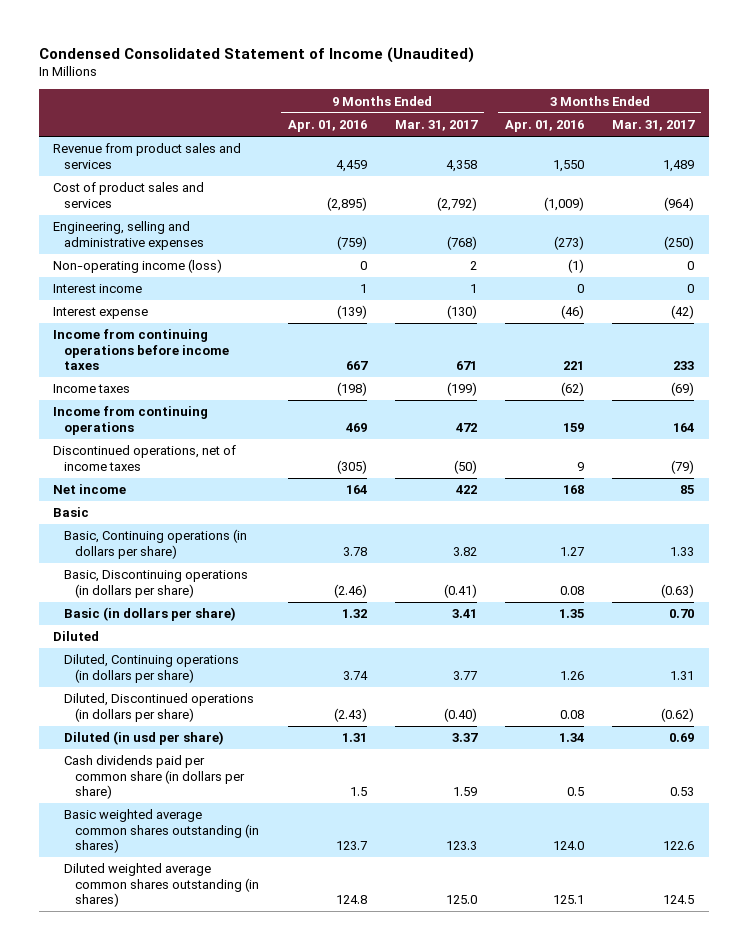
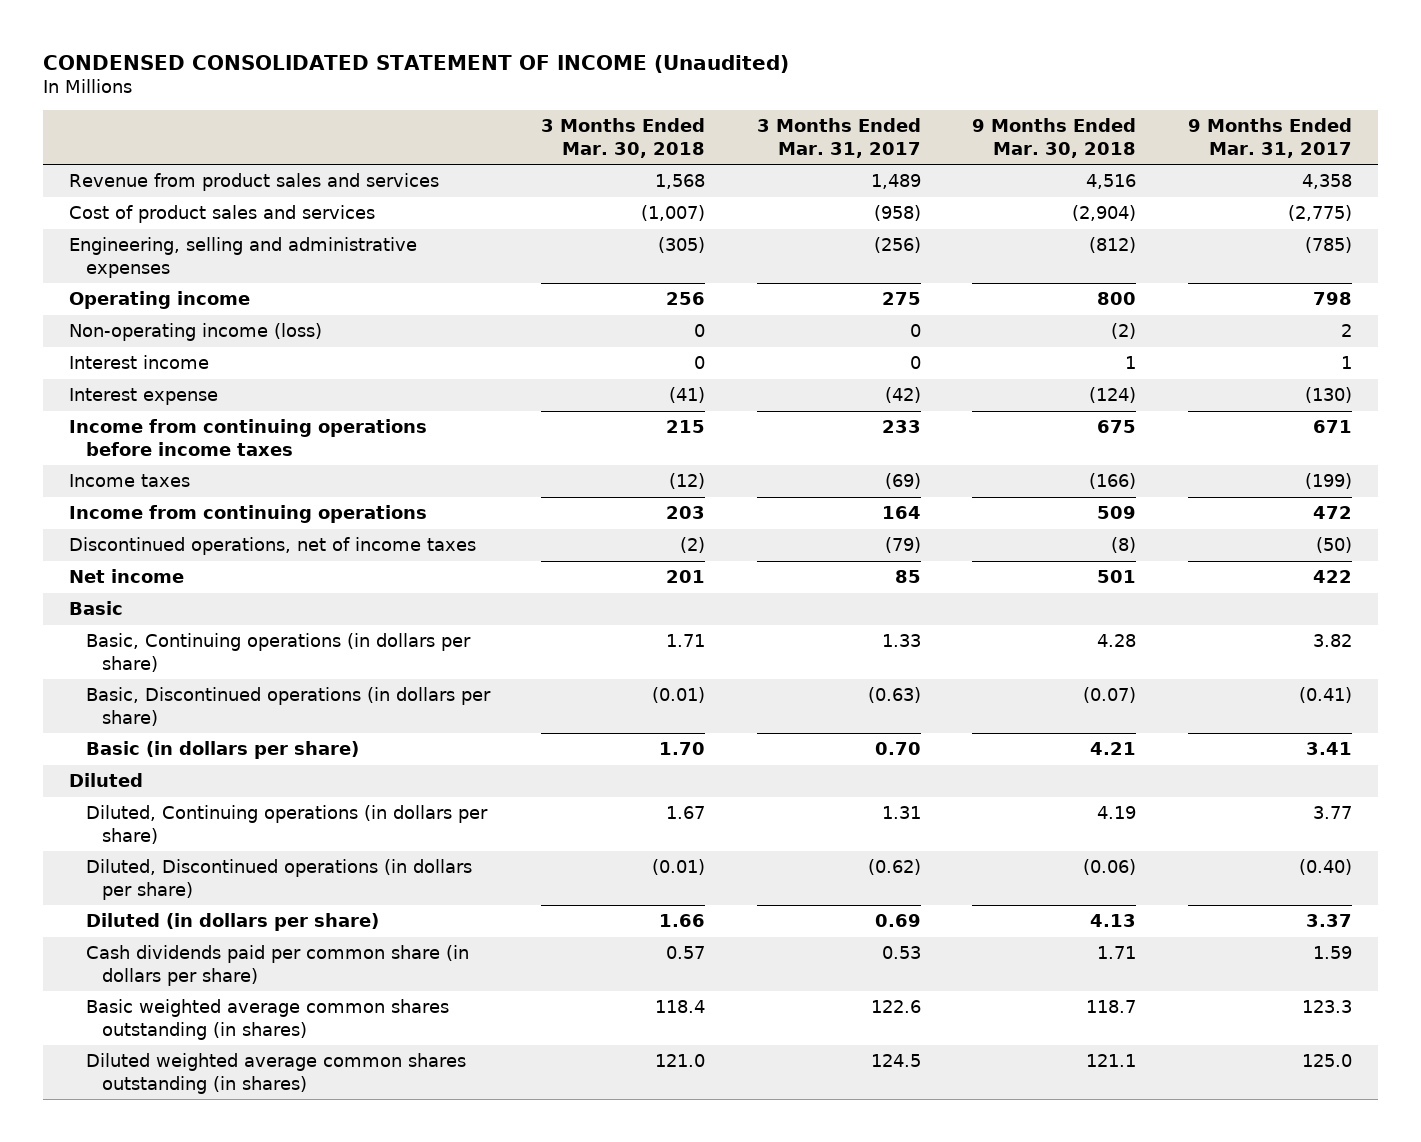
[38,46,474,63] Condensed Consolidated Statement of Income (Unaudited) -> [42,54,789,73] CONDENSED CONSOLIDATED STATEMENT OF INCOME (Unaudited)
[287,120,367,133] Apr. 01, 2016 -> none
[505,120,585,133] Apr. 01, 2016 -> none
none -> [541,118,706,158] 3 Months Ended Mar. 30, 2018
none -> [972,118,1137,158] 9 Months Ended Mar. 30, 2018
[436,196,477,211] (2,792) -> [1288,205,1353,222] (2,775)
[664,196,695,211] (964) -> [873,205,921,222] (958)
[446,235,477,250] (768) -> [1305,237,1353,254] (785)
[664,235,695,250] (250) -> [873,237,921,254] (256)
none -> [68,291,250,310] Operating income
[64,570,249,598] Basic, Discontinuing operations (in dollars per share) -> [85,687,491,726] Basic, Discontinued operations (in dollars per share)
[64,731,225,746] Diluted (in usd per share) -> [85,913,379,932] Diluted (in dollars per share)

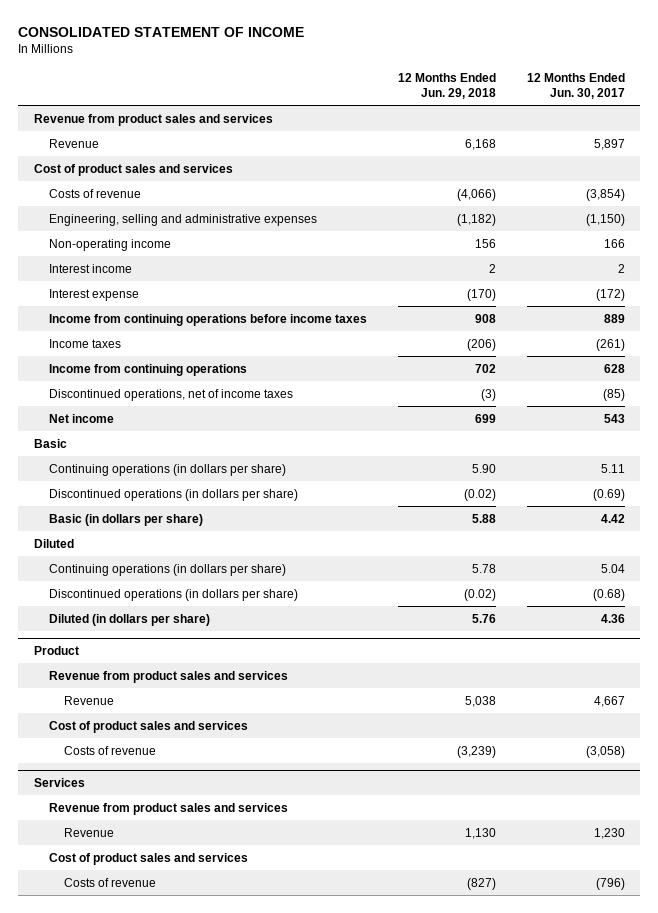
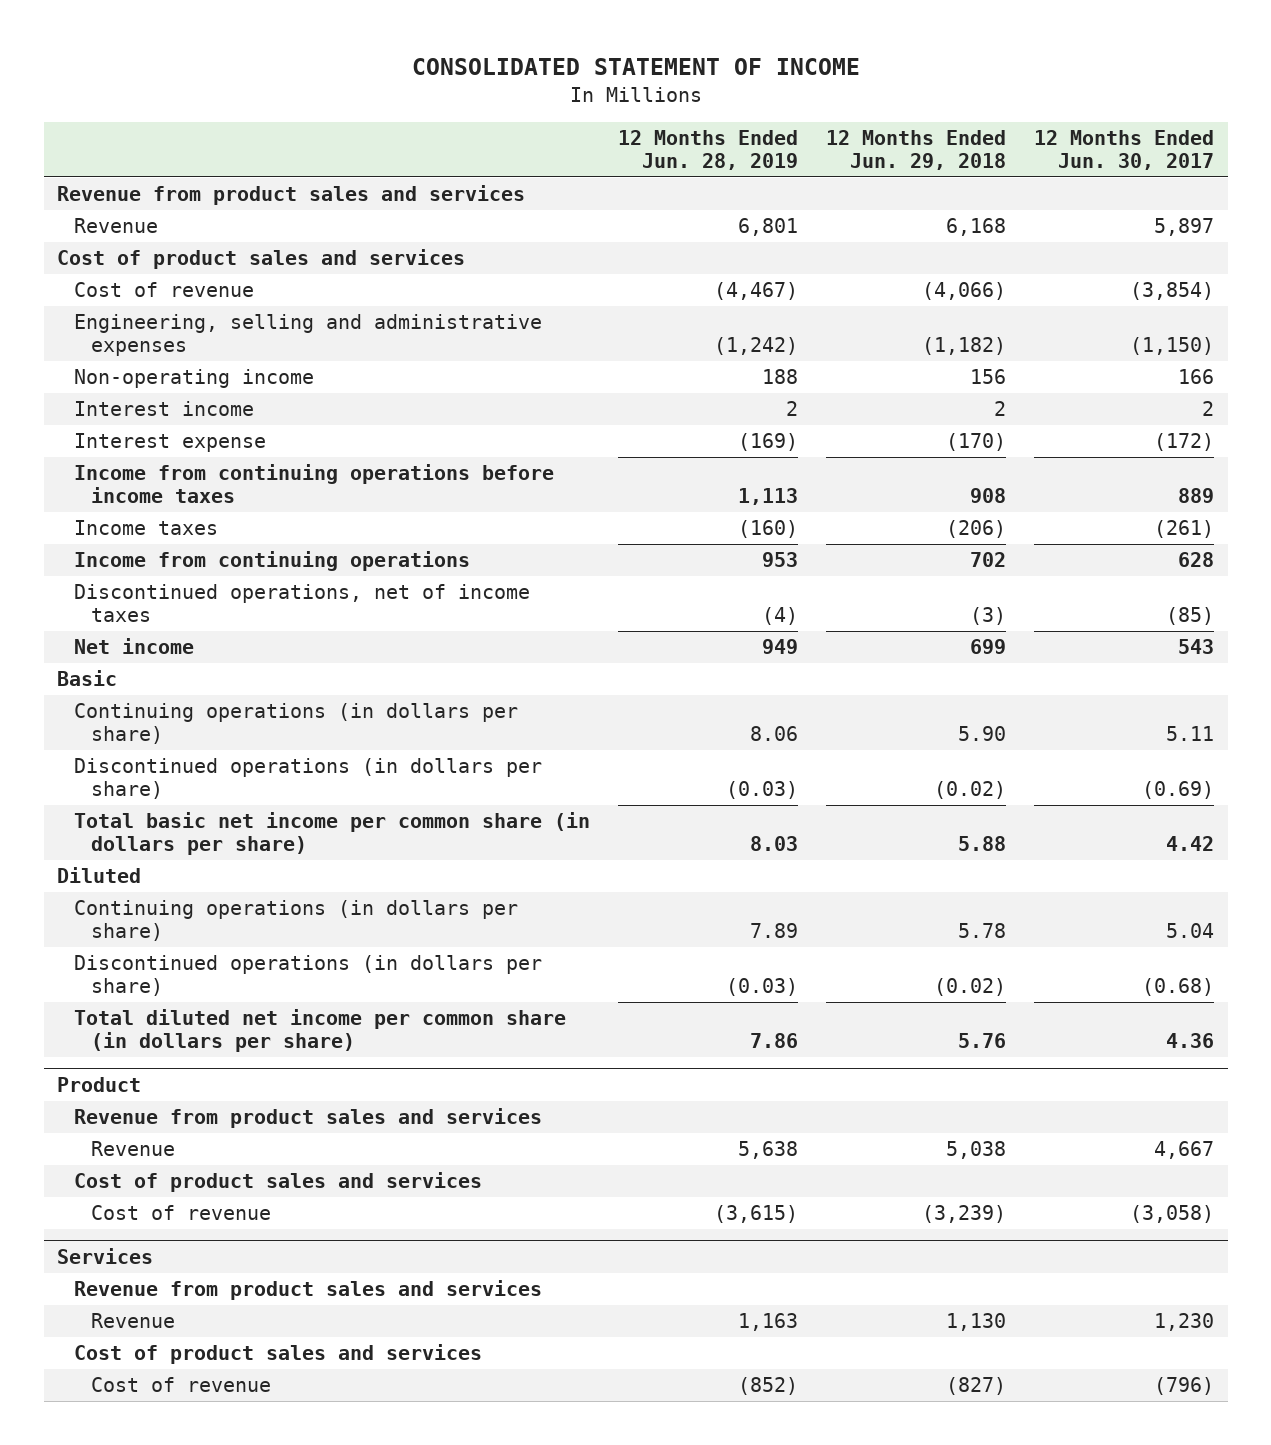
none -> [618,130,799,171] 12 Months Ended Jun. 28, 2019
[48,188,141,198] Costs of revenue -> [74,282,255,298] Cost of revenue
[48,513,203,526] Basic (in dollars per share) -> [74,812,591,856] Total basic net income per common share (in dollars per share)
[48,613,210,626] Diluted (in dollars per share) -> [74,1009,567,1053] Total diluted net income per common share (in dollars per share)
[63,745,156,755] Costs of revenue -> [91,1205,272,1221] Cost of revenue
[63,877,156,887] Costs of revenue -> [91,1377,272,1393] Cost of revenue

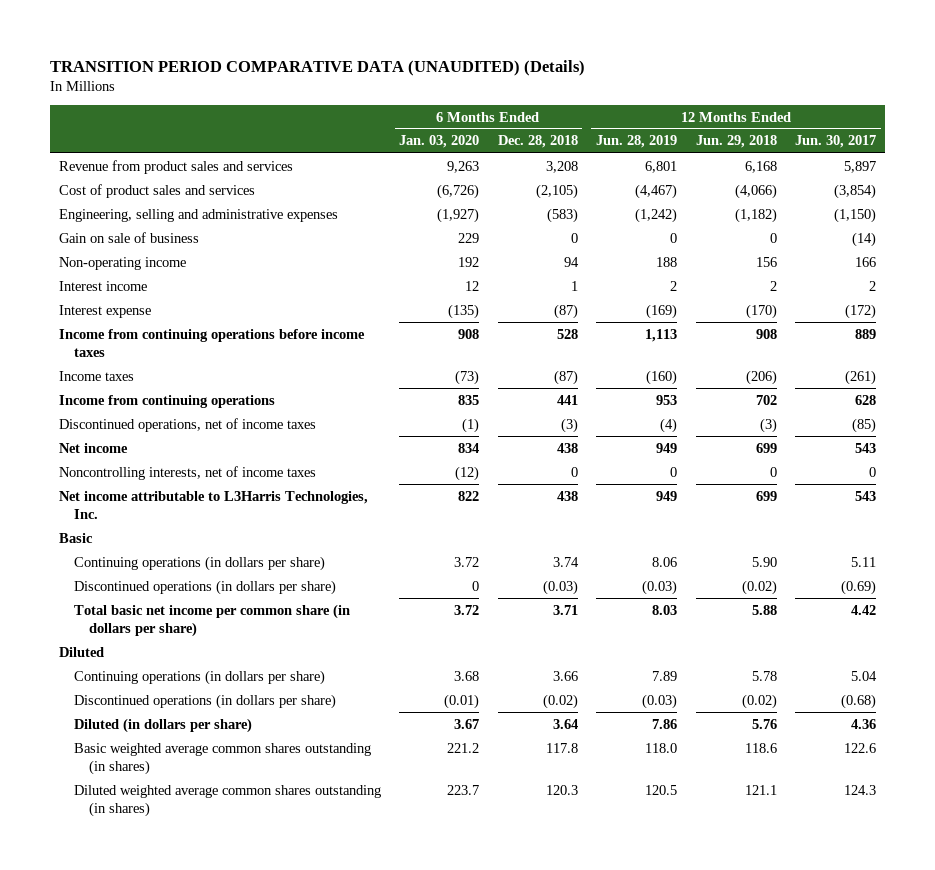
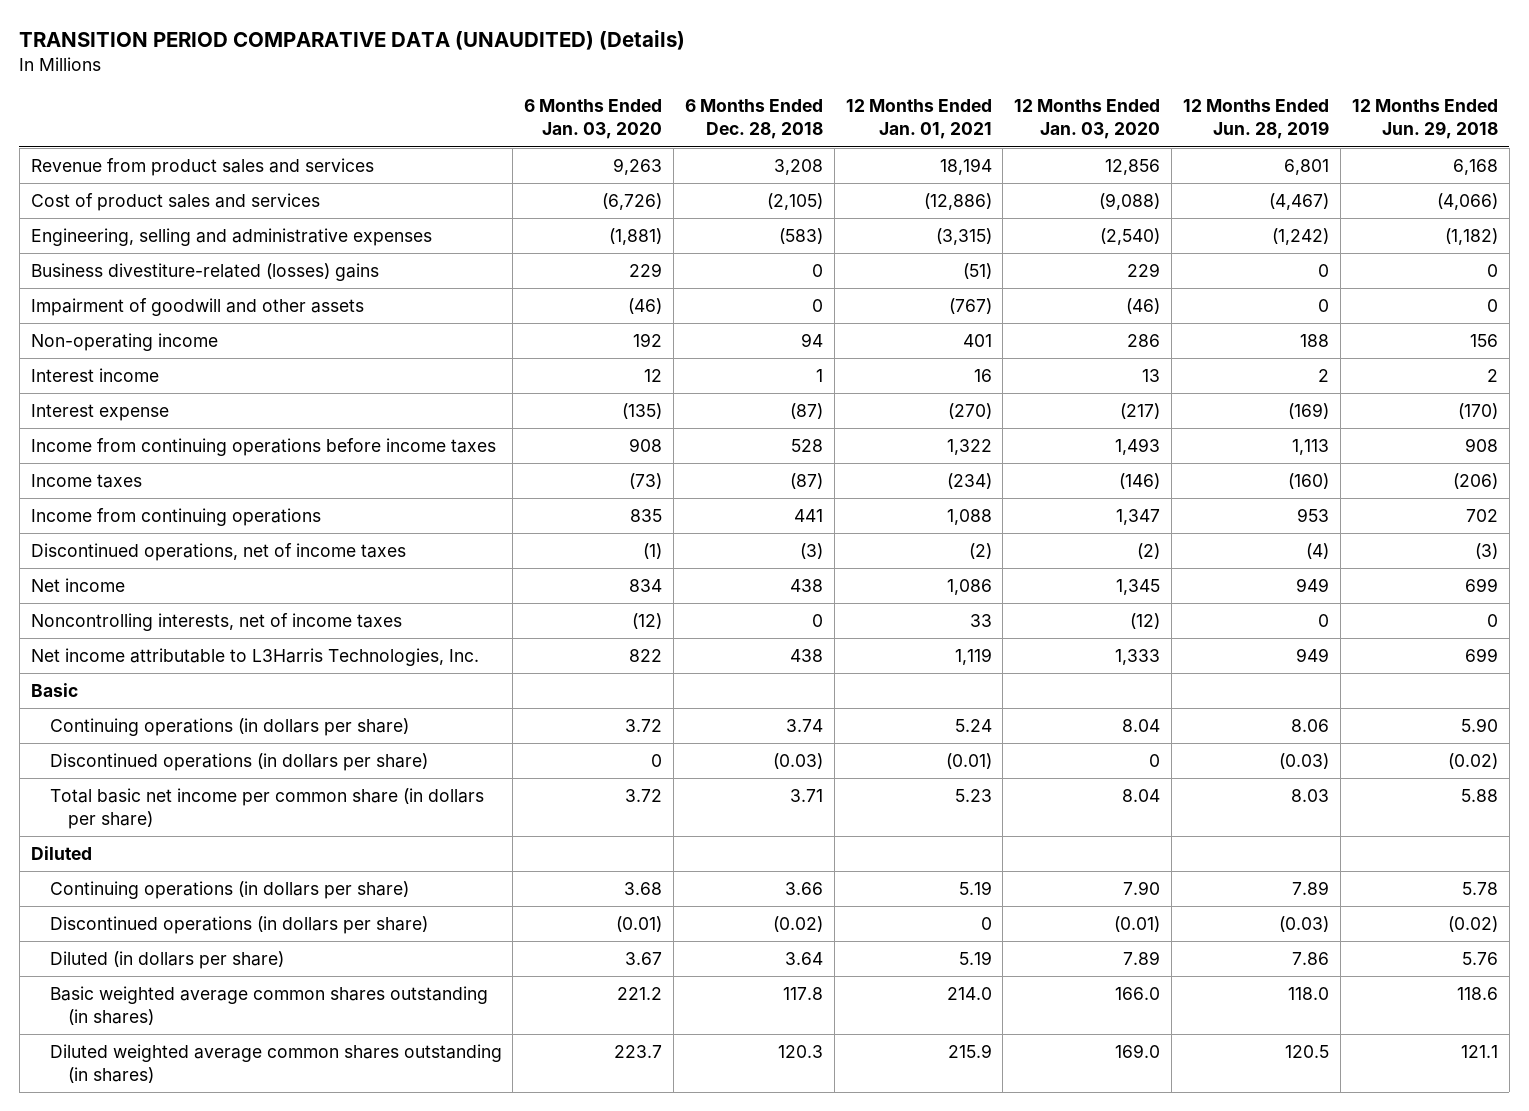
[794,135,876,149] Jun. 30, 2017 -> none
none -> [845,99,992,140] 12 Months Ended Jan. 01, 2021
none -> [1014,99,1161,140] 12 Months Ended Jan. 03, 2020
[437,207,480,223] (1,927) -> [609,228,663,246] (1,881)
[58,231,199,243] Gain on sale of business -> [30,263,379,282] Business divestiture-related (losses) gains
none -> [30,298,364,317] Impairment of goodwill and other assets

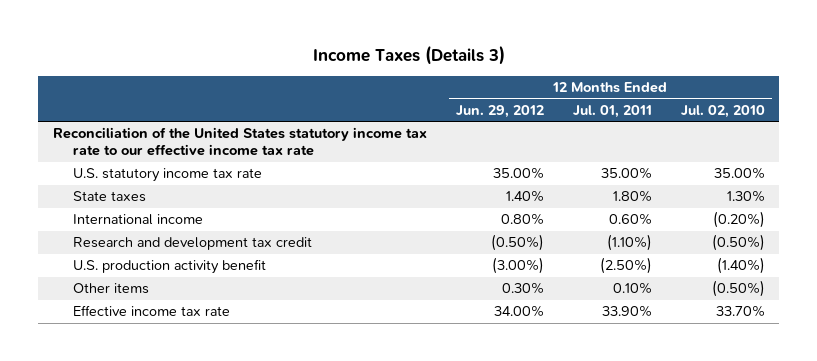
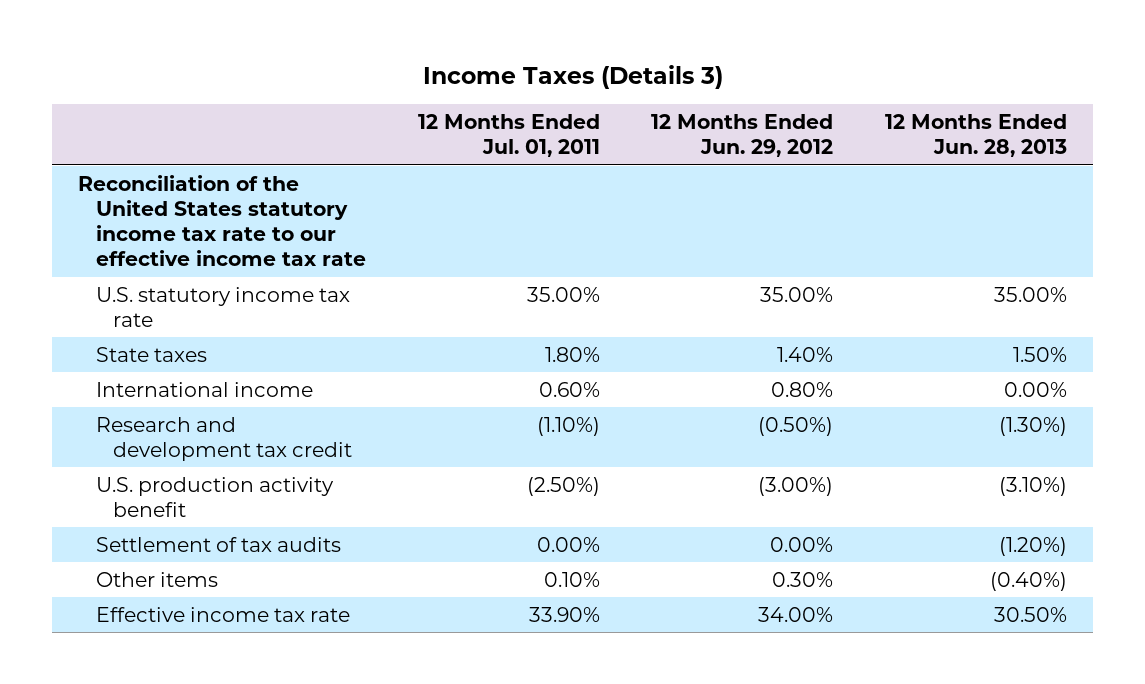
[680,104,765,118] Jul. 02, 2010 -> none
none -> [885,113,1068,158] 12 Months Ended Jun. 28, 2013
none -> [95,536,341,552] Settlement of tax audits

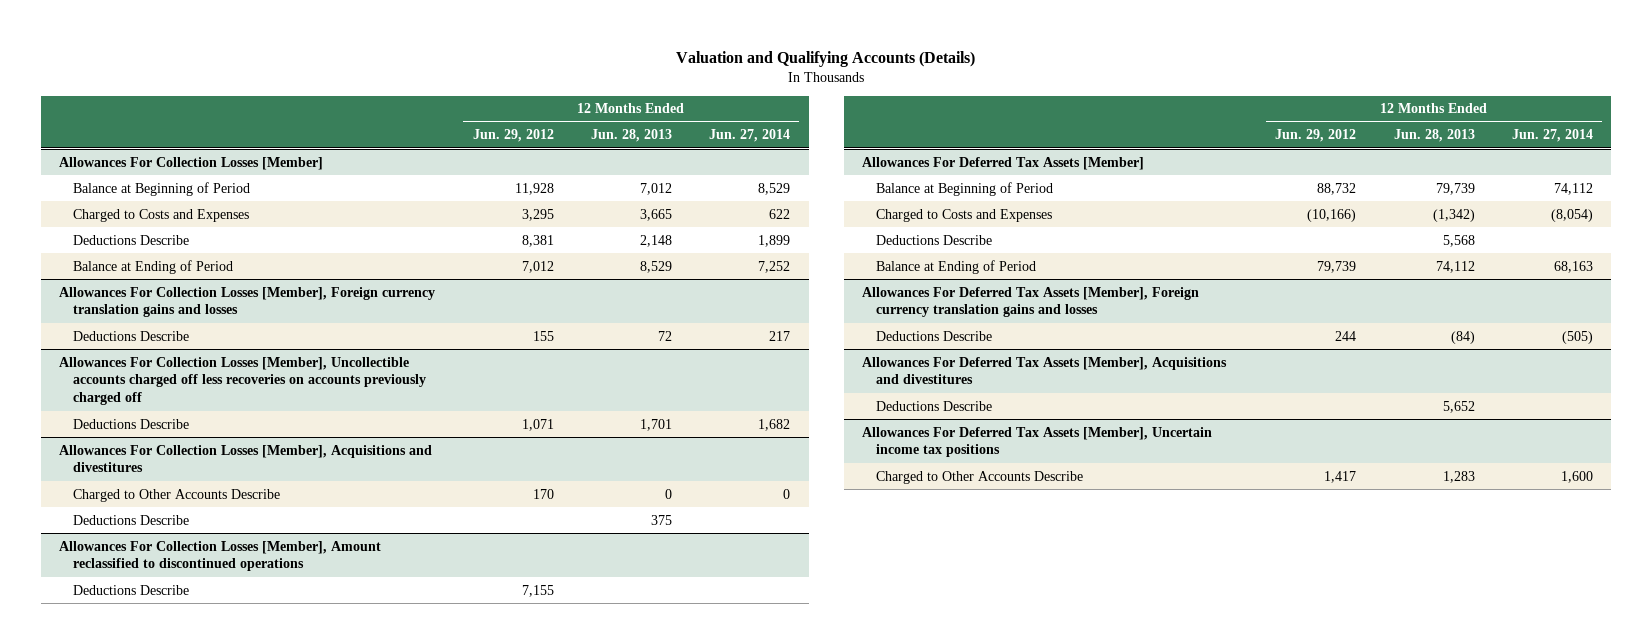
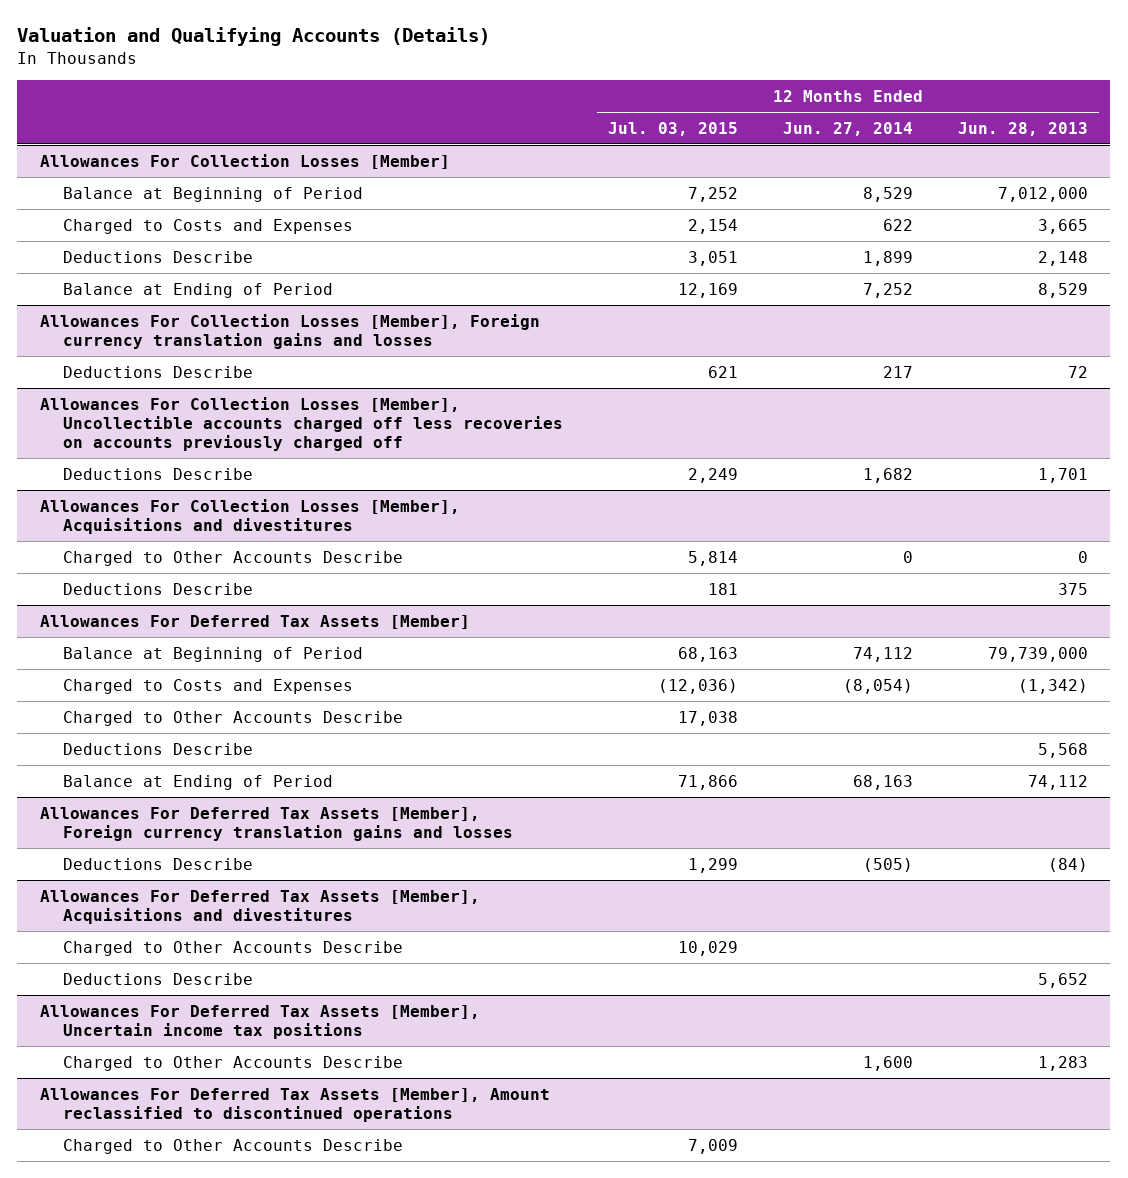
[472,129,554,143] Jun. 29, 2012 -> none
none -> [608,121,739,136] Jul. 03, 2015
[639,182,672,195] 7,012 -> [998,186,1089,202] 7,012,000
[59,540,382,572] Allowances For Collection Losses [Member], Amount reclassified to discontinued operations -> none
[72,584,189,595] Deductions Describe -> none
[1435,182,1475,195] 79,739 -> [988,646,1089,662] 79,739,000
none -> [63,710,404,726] Charged to Other Accounts Describe
none -> [63,940,404,956] Charged to Other Accounts Describe
none -> [39,1087,550,1123] Allowances For Deferred Tax Assets [Member], Amount reclassified to discontinued operations
none -> [63,1138,404,1154] Charged to Other Accounts Describe

